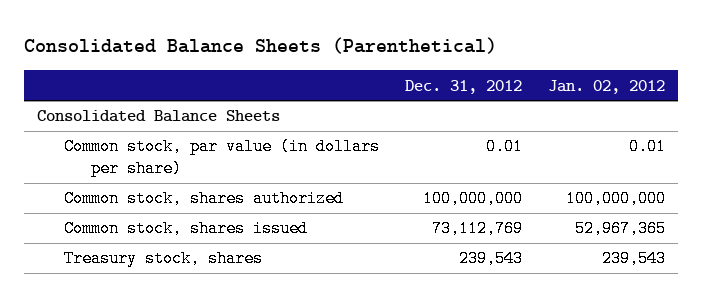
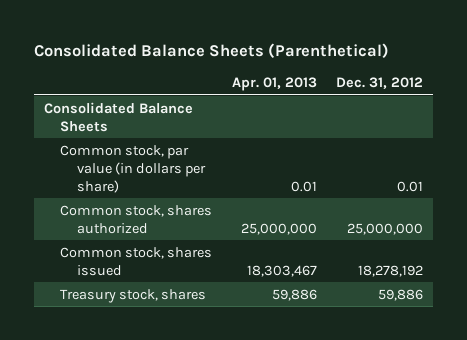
[547,79,665,94] Jan. 02, 2012 -> none
none -> [231,77,317,92] Apr. 01, 2013
[422,190,523,208] 100,000,000 -> [346,222,423,235] 25,000,000
[431,220,523,238] 73,112,769 -> [357,264,423,277] 18,278,192
[458,250,523,268] 239,543 -> [377,288,423,301] 59,886

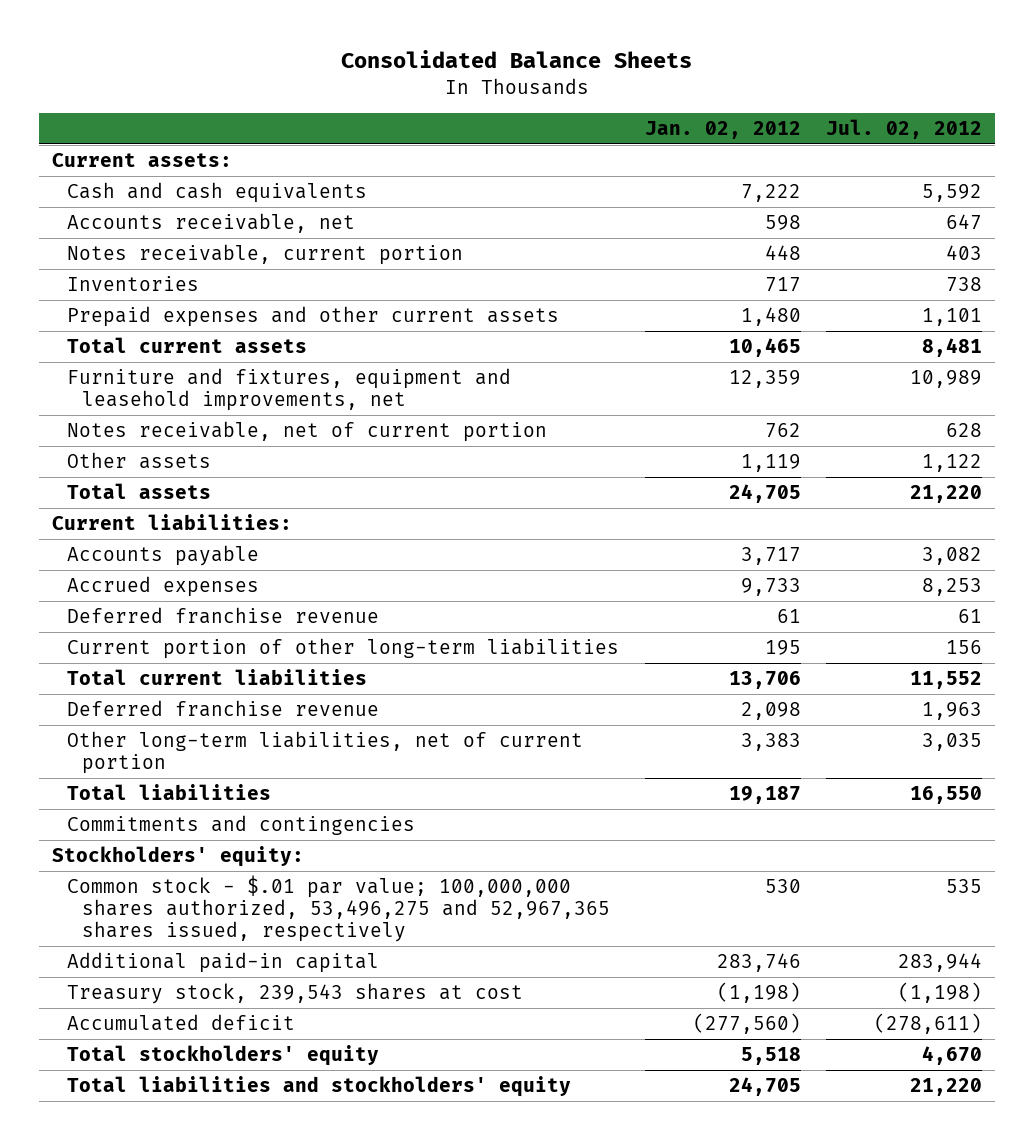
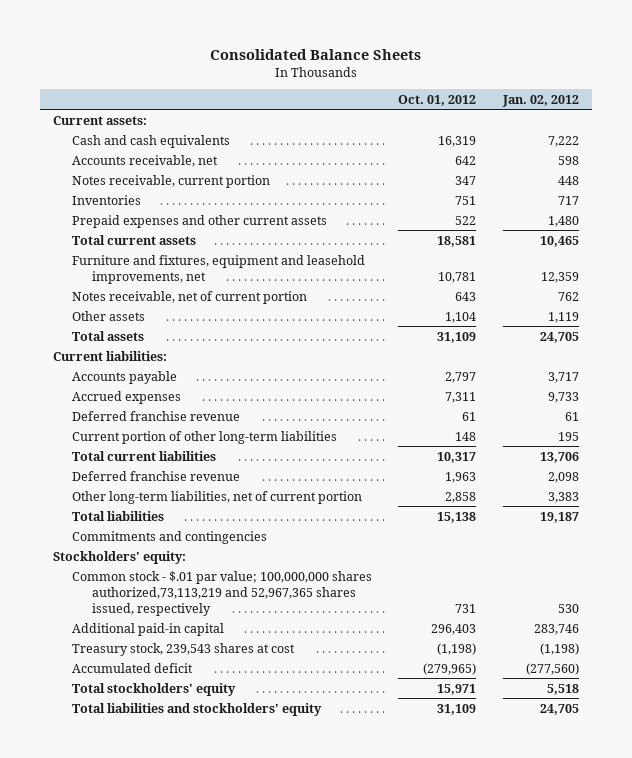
[825,118,982,139] Jul. 02, 2012 -> none
none -> [398,94,477,106] Oct. 01, 2012
[67,875,611,942] Common stock - $.01 par value; 100,000,000 shares authorized, 53,496,275 and 52,967,365 shares issued, respectively -> [72,570,373,616] Common stock - $.01 par value; 100,000,000 shares authorized,73,113,219 and 52,967,365 shares issued, respectively

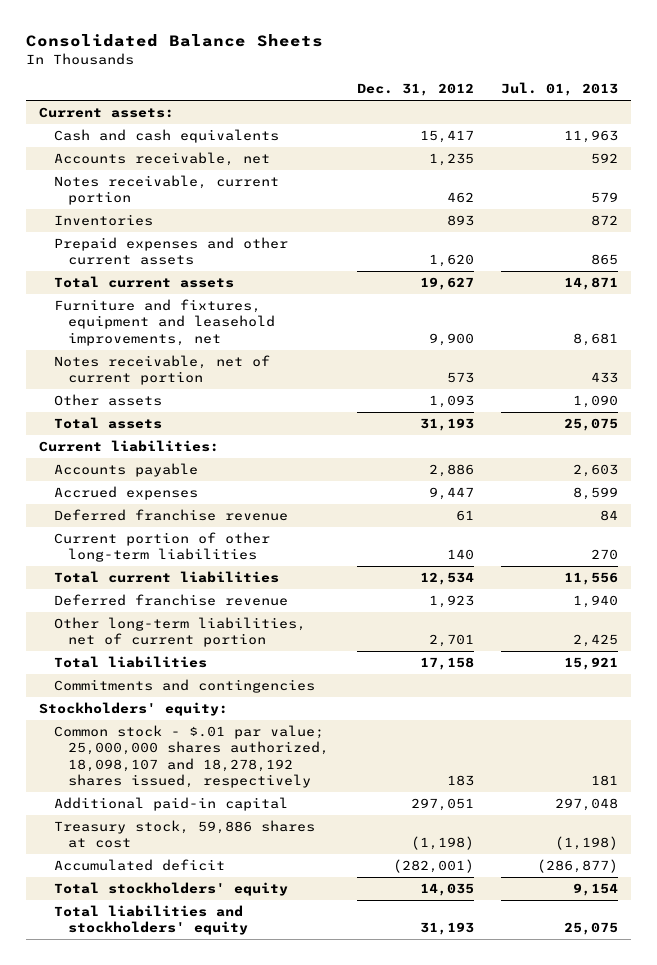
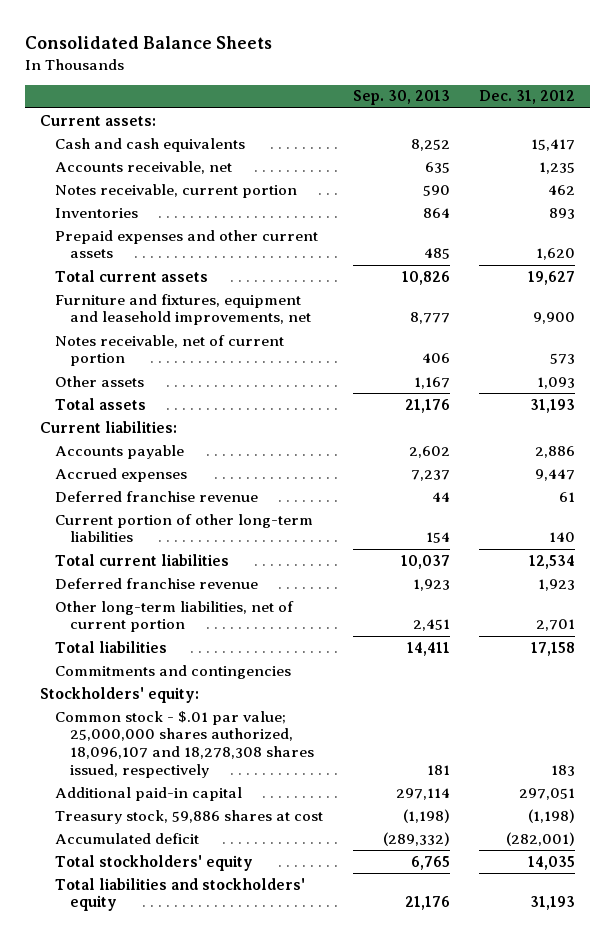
[500,82,618,97] Jul. 01, 2013 -> none
none -> [352,90,450,106] Sep. 30, 2013
[53,724,330,789] Common stock - $.01 par value; 25,000,000 shares authorized, 18,098,107 and 18,278,192 shares issued, respectively -> [54,710,314,779] Common stock - $.01 par value; 25,000,000 shares authorized, 18,096,107 and 18,278,308 shares issued, respectively

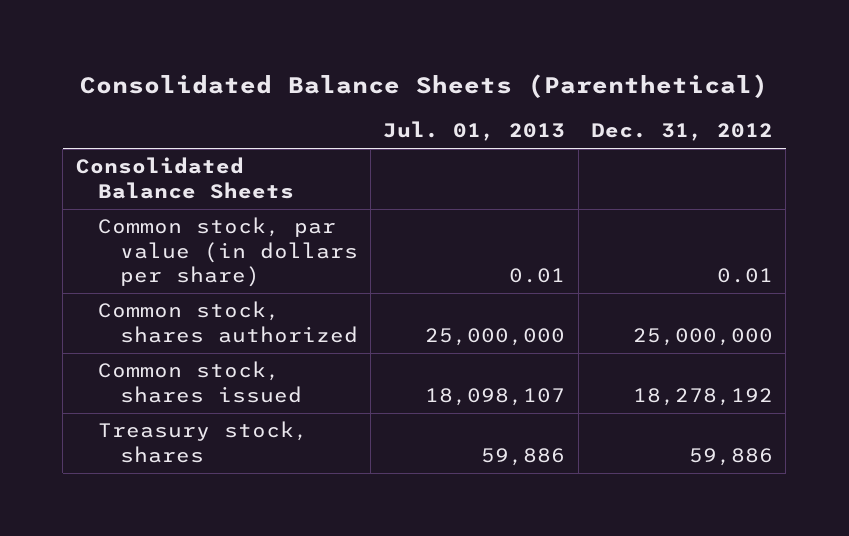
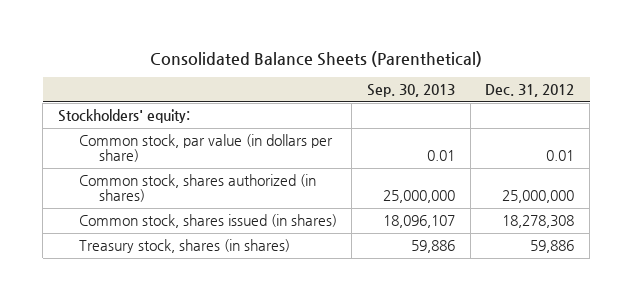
[383,121,566,142] Jul. 01, 2013 -> none
none -> [366,83,455,97] Sep. 30, 2013
[75,157,294,199] Consolidated Balance Sheets -> none
none -> [58,108,191,123] Stockholders' equity:
[97,301,358,343] Common stock, shares authorized -> [78,173,316,203] Common stock, shares authorized (in shares)
[97,361,302,403] Common stock, shares issued -> [78,213,337,228] Common stock, shares issued (in shares)
[632,387,773,406] 18,278,192 -> [502,214,575,228] 18,278,308
[97,421,308,463] Treasury stock, shares -> [78,238,290,253] Treasury stock, shares (in shares)

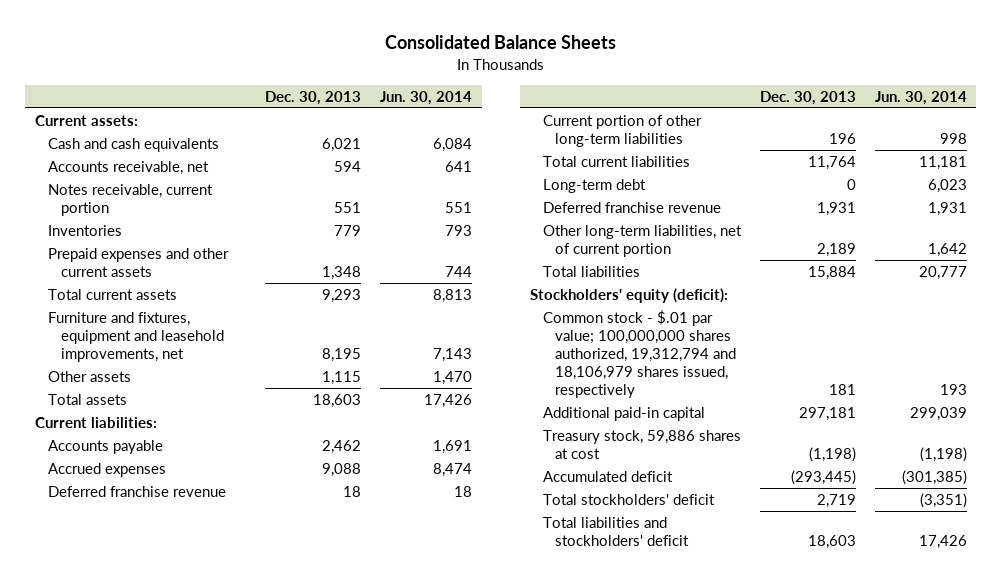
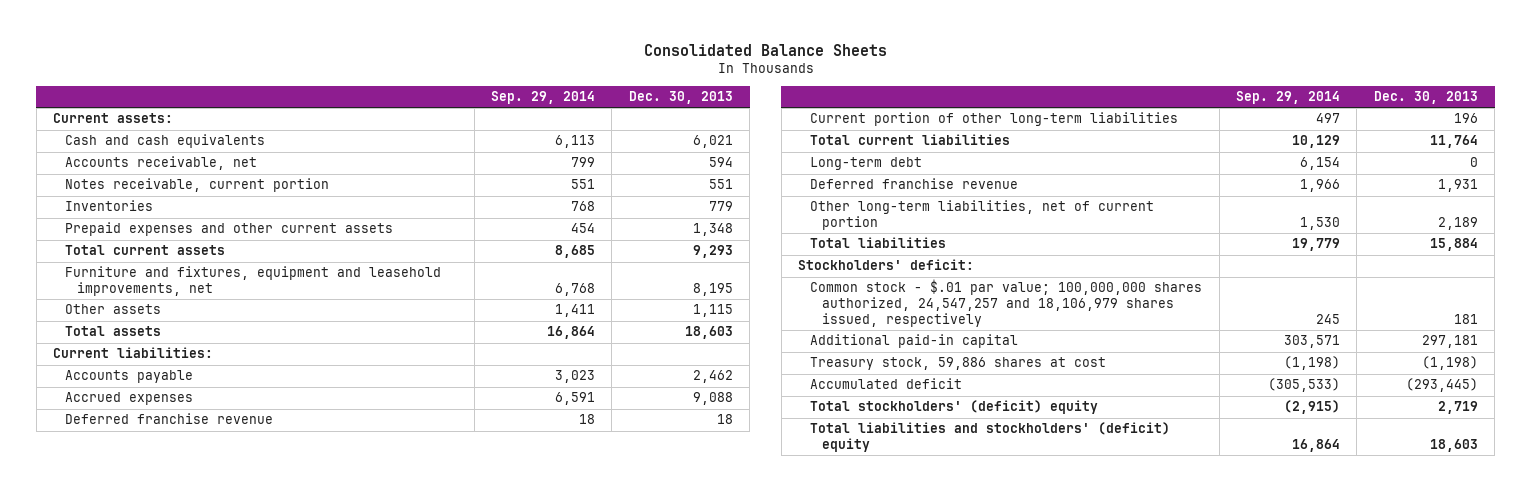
[380,90,473,105] Jun. 30, 2014 -> none
none -> [491,90,596,104] Sep. 29, 2014
[529,287,728,303] Stockholders' equity (deficit): -> [798,259,975,271] Stockholders' deficit:
[542,309,737,399] Common stock - $.01 par value; 100,000,000 shares authorized, 19,312,794 and 18,106,979 shares issued, respectively -> [810,279,1203,327] Common stock - $.01 par value; 100,000,000 shares authorized, 24,547,257 and 18,106,979 shares issued, respectively
[542,493,715,505] Total stockholders' deficit -> [810,400,1099,415] Total stockholders' (deficit) equity
[542,516,690,546] Total liabilities and stockholders' deficit -> [810,422,1171,453] Total liabilities and stockholders' (deficit) equity

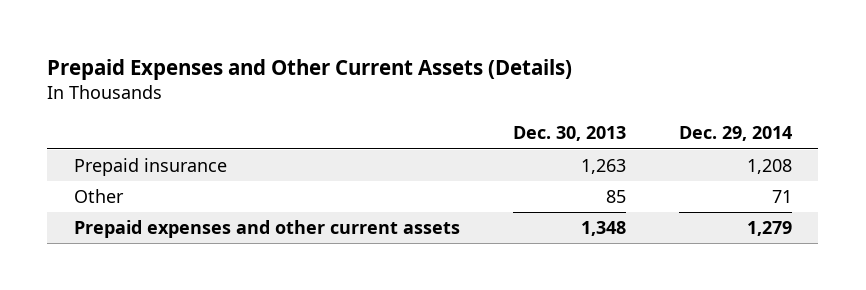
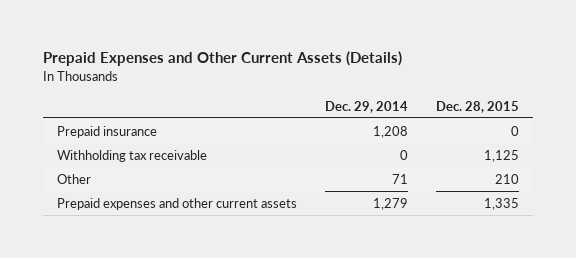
[512,126,626,142] Dec. 30, 2013 -> none
none -> [435,100,519,113] Dec. 28, 2015
none -> [56,149,207,162] Withholding tax receivable

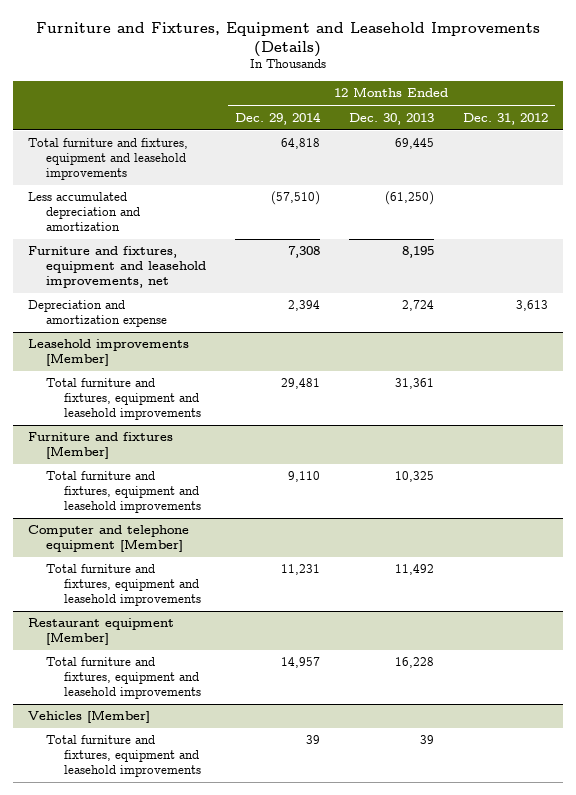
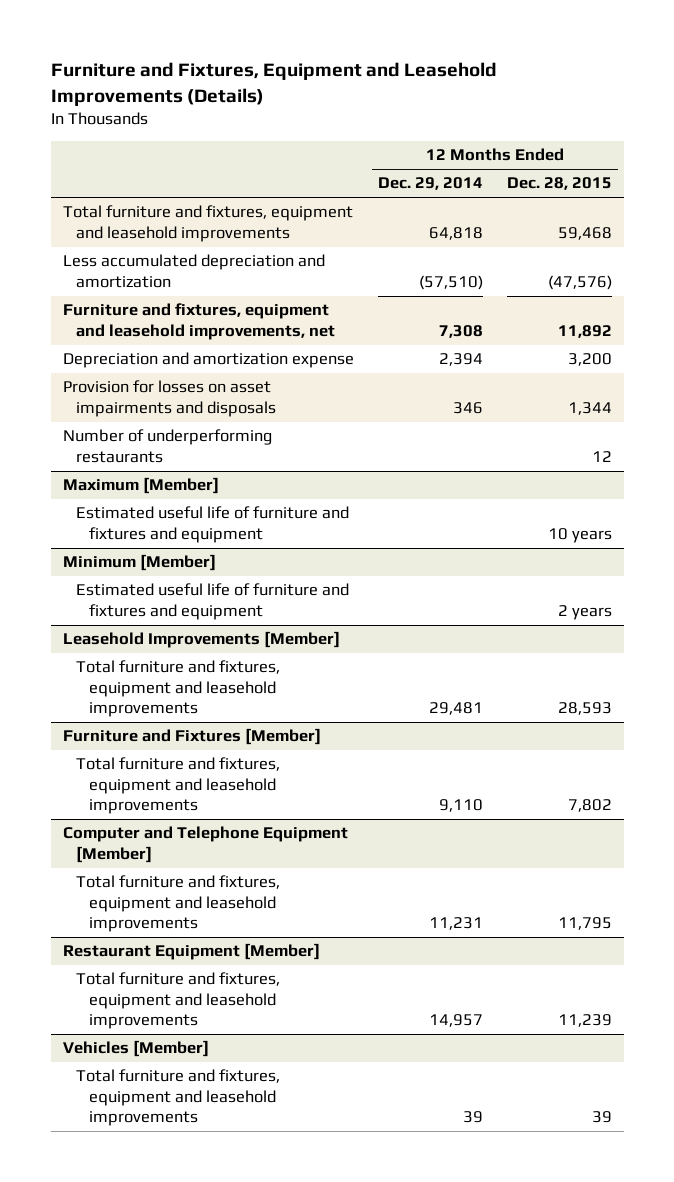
[348,112,434,125] Dec. 30, 2013 -> none
[463,112,549,125] Dec. 31, 2012 -> none
none -> [506,177,612,191] Dec. 28, 2015
none -> [62,380,276,417] Provision for losses on asset impairments and disposals
none -> [62,429,272,463] Number of underperforming restaurants
none -> [62,477,219,495] Maximum [Member]
none -> [75,506,349,543] Estimated useful life of furniture and fixtures and equipment
none -> [62,554,216,572] Minimum [Member]
none -> [75,583,349,620] Estimated useful life of furniture and fixtures and equipment
[27,339,189,367] Leasehold improvements [Member] -> [62,631,340,649] Leasehold Improvements [Member]
[27,432,173,460] Furniture and fixtures [Member] -> [62,728,321,746] Furniture and Fixtures [Member]
[27,525,189,553] Computer and telephone equipment [Member] -> [62,826,348,863] Computer and Telephone Equipment [Member]
[27,618,174,646] Restaurant equipment [Member] -> [62,943,320,961] Restaurant Equipment [Member]

